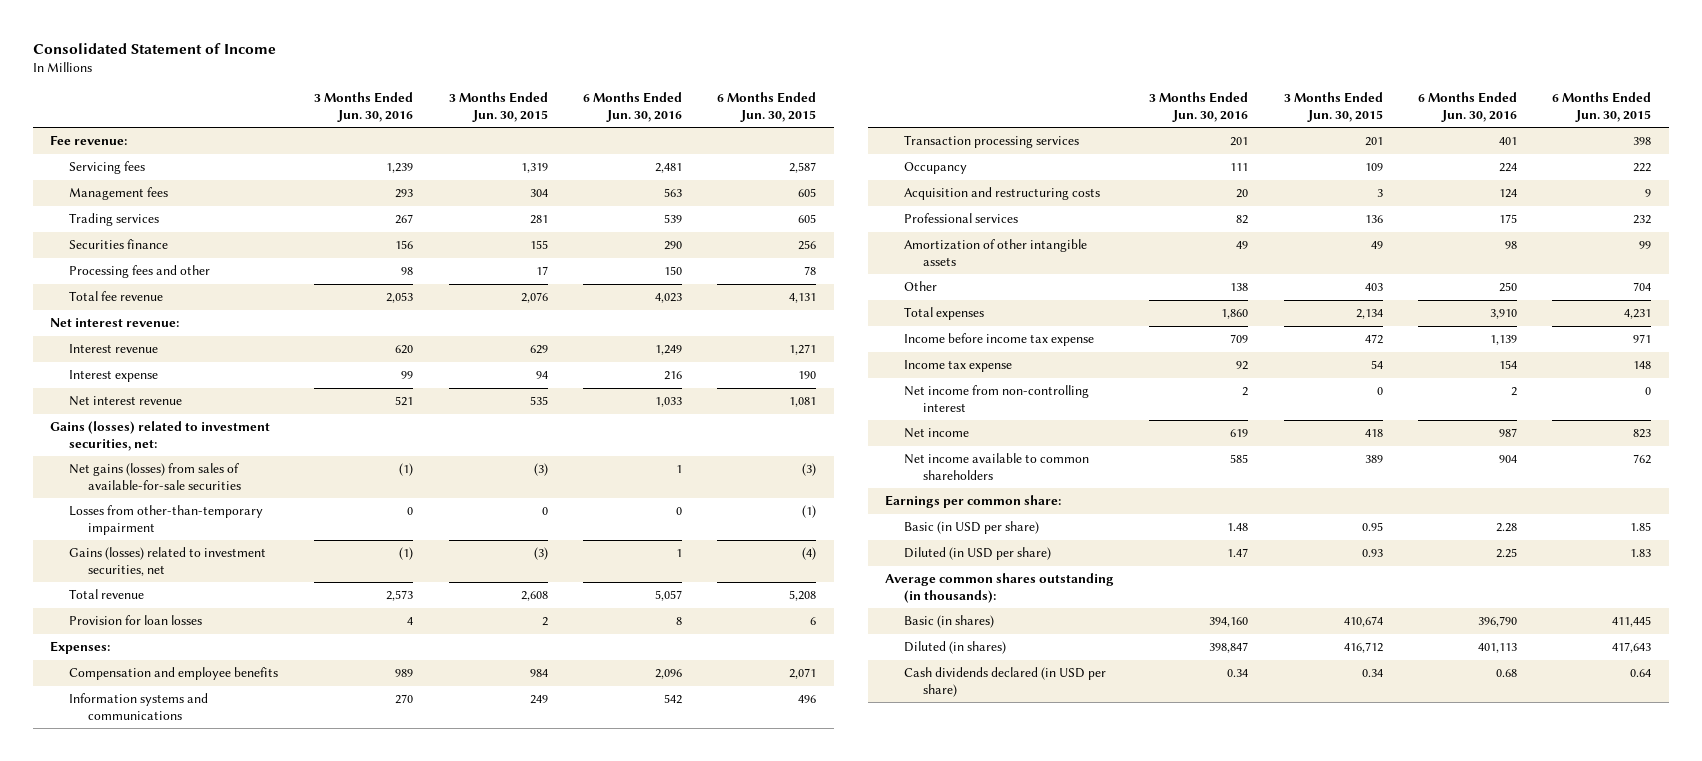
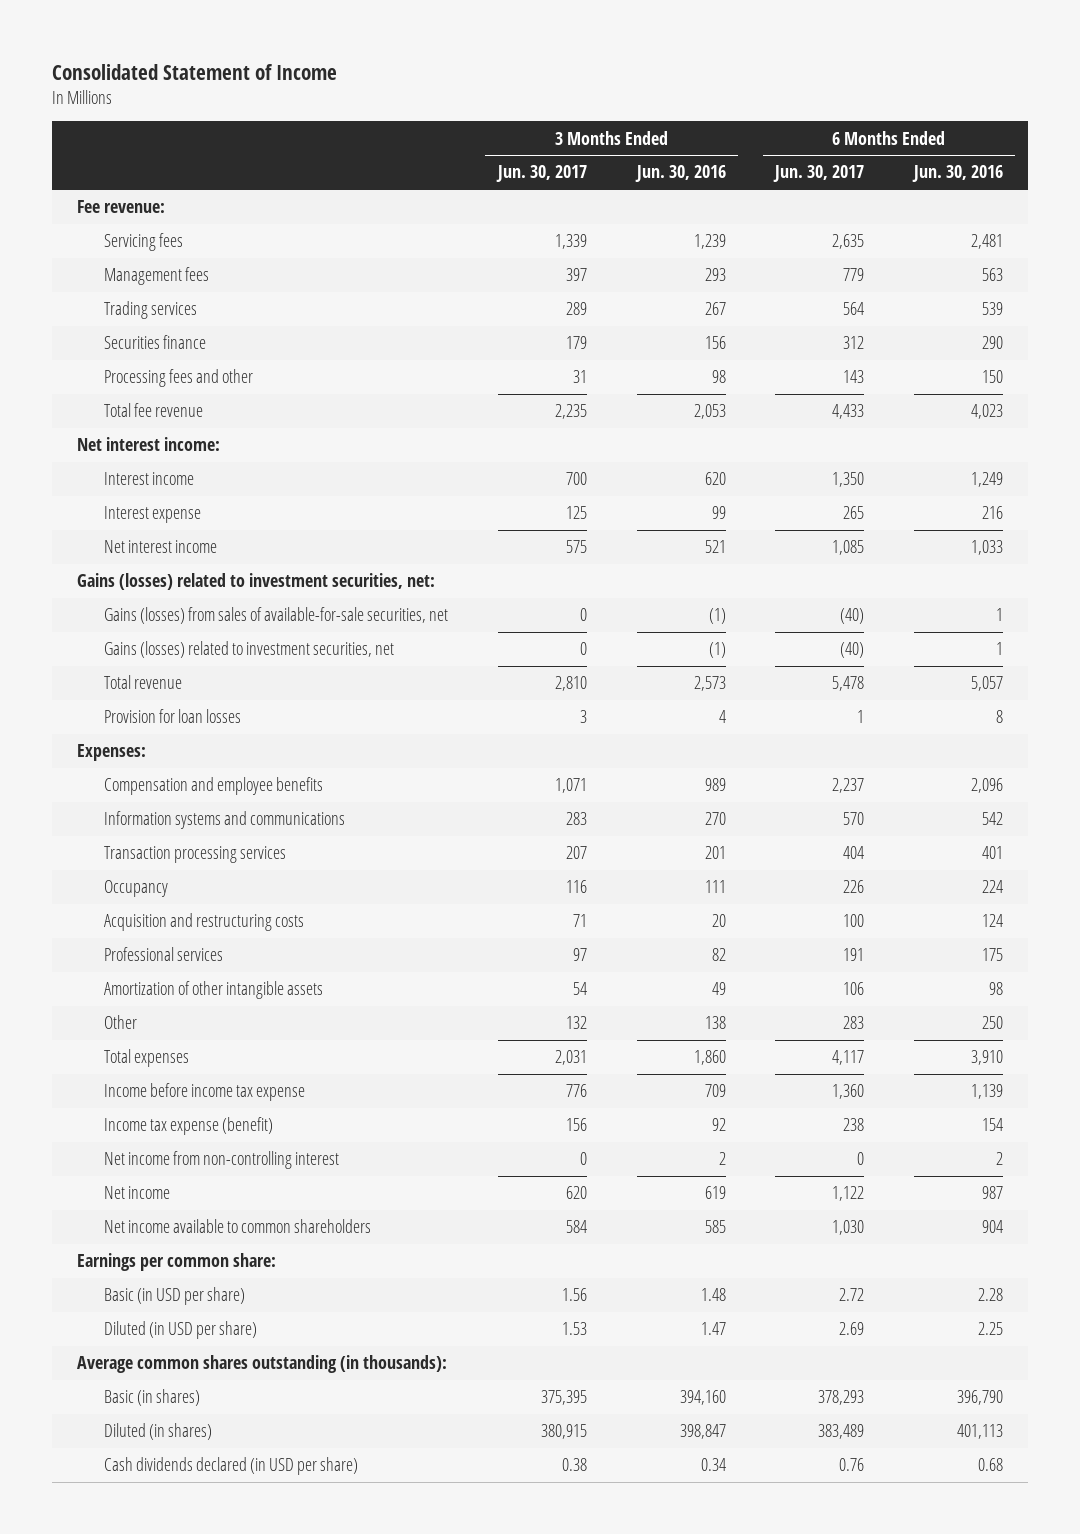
[448,92,548,122] 3 Months Ended Jun. 30, 2015 -> none
[717,92,817,122] 6 Months Ended Jun. 30, 2015 -> none
none -> [495,165,587,183] Jun. 30, 2017
none -> [773,165,865,183] Jun. 30, 2017
[50,318,180,328] Net interest revenue: -> [77,437,221,452] Net interest income:
[68,344,158,354] Interest revenue -> [104,472,195,486] Interest income
[68,396,182,407] Net interest revenue -> [104,540,218,554] Net interest income
[68,505,263,535] Losses from other-than-temporary impairment -> none
[68,463,241,490] Net gains (losses) from sales of available-for-sale securities -> [104,607,449,625] Gains (losses) from sales of available-for-sale securities, net
[903,360,1012,373] Income tax expense -> [104,1117,274,1136] Income tax expense (benefit)

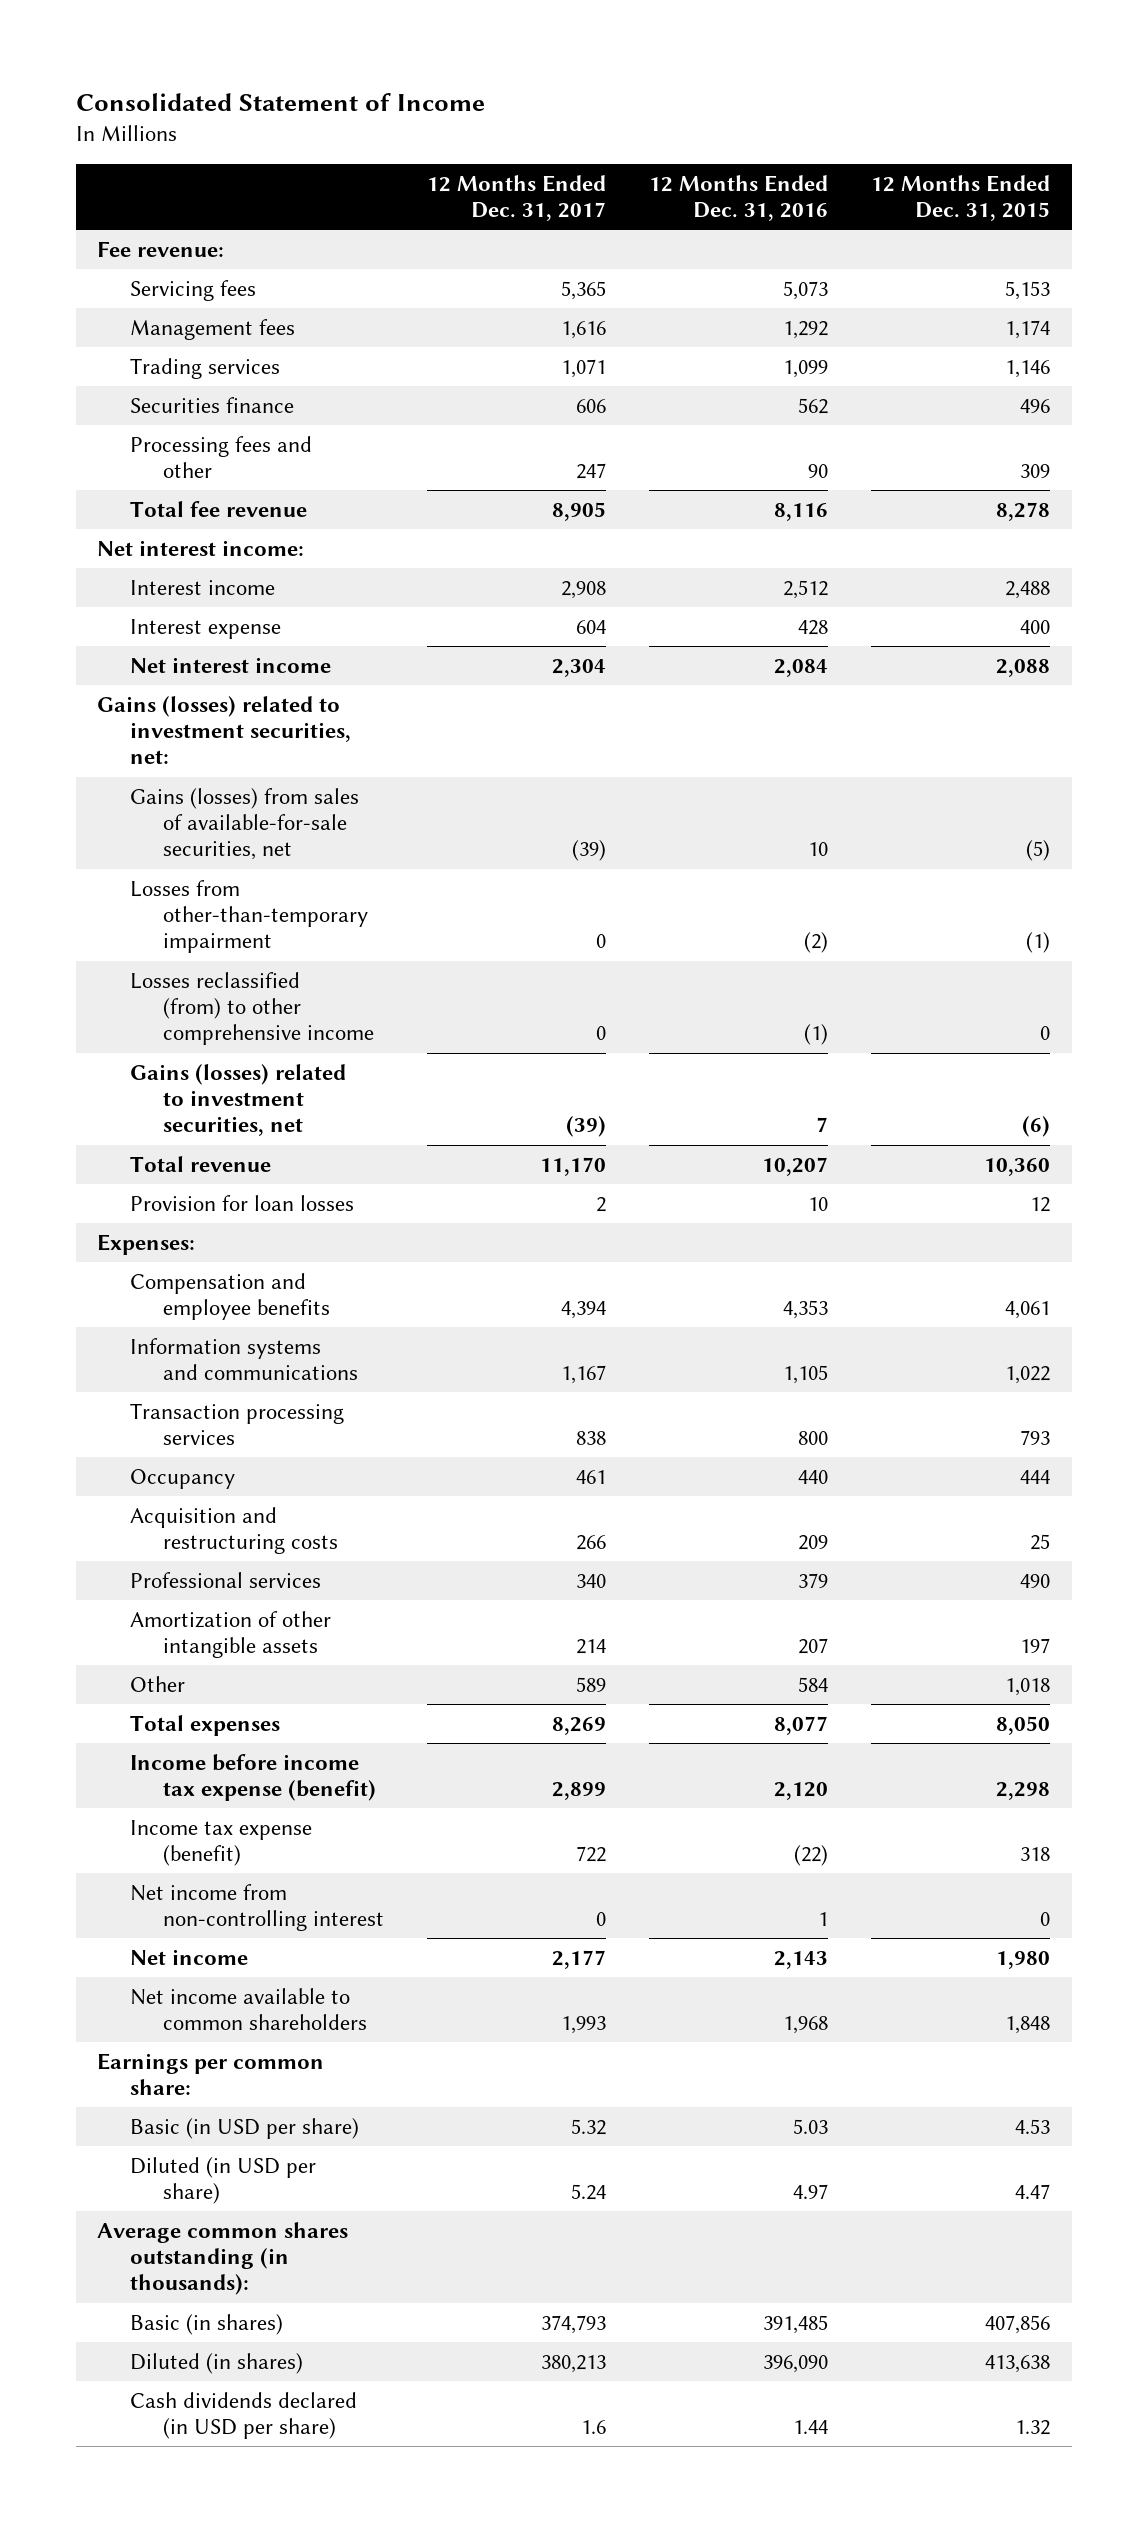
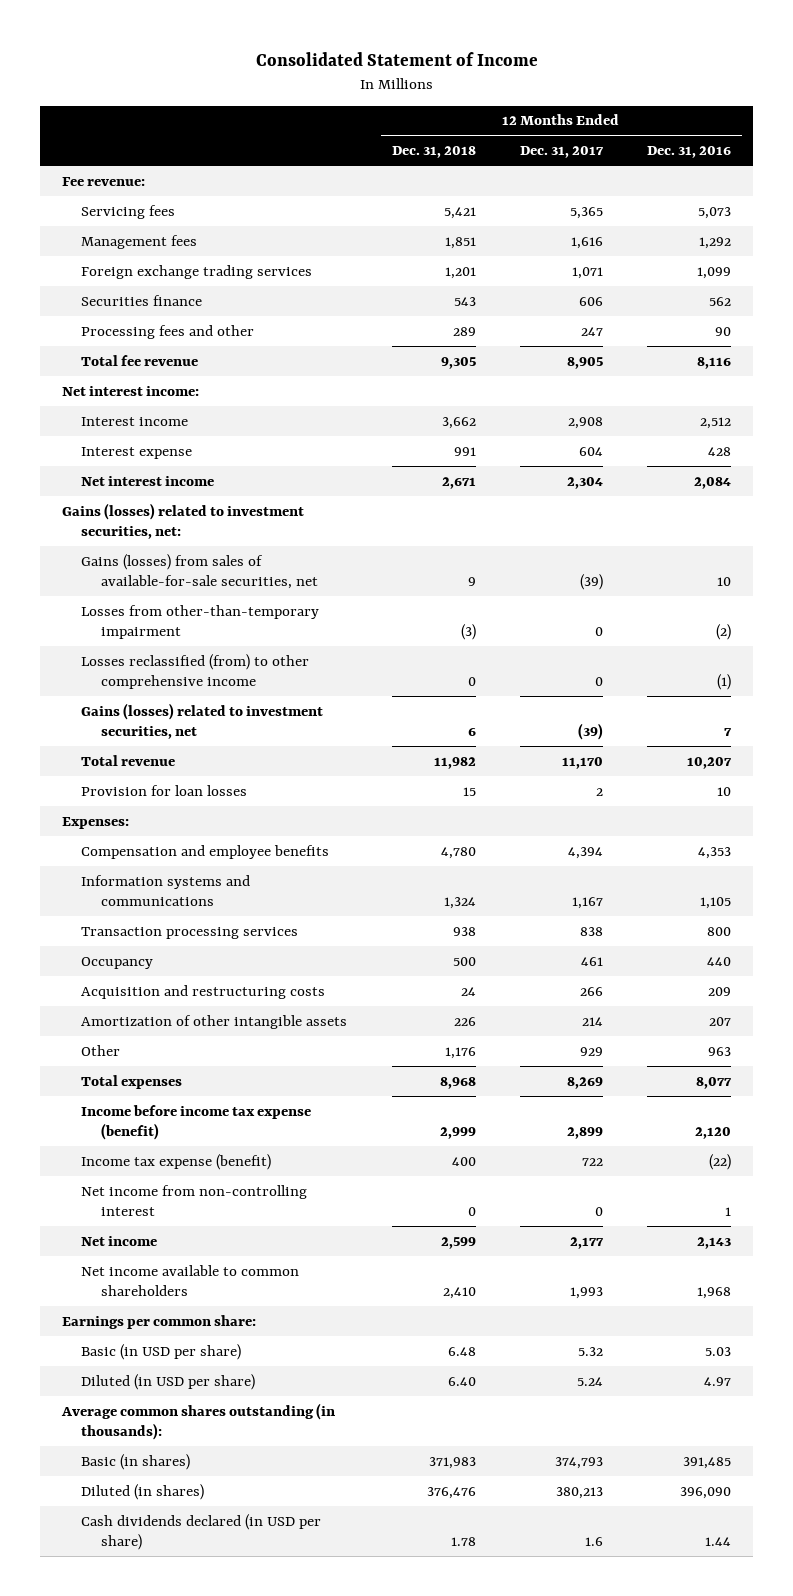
[871,174,1051,221] 12 Months Ended Dec. 31, 2015 -> none
none -> [391,146,476,159] Dec. 31, 2018
[130,357,281,379] Trading services -> [81,264,313,279] Foreign exchange trading services
[130,1571,322,1588] Professional services -> none
[576,1676,607,1692] 589 -> [579,1046,603,1056] 929
[798,1676,829,1692] 584 -> [708,1046,732,1056] 963

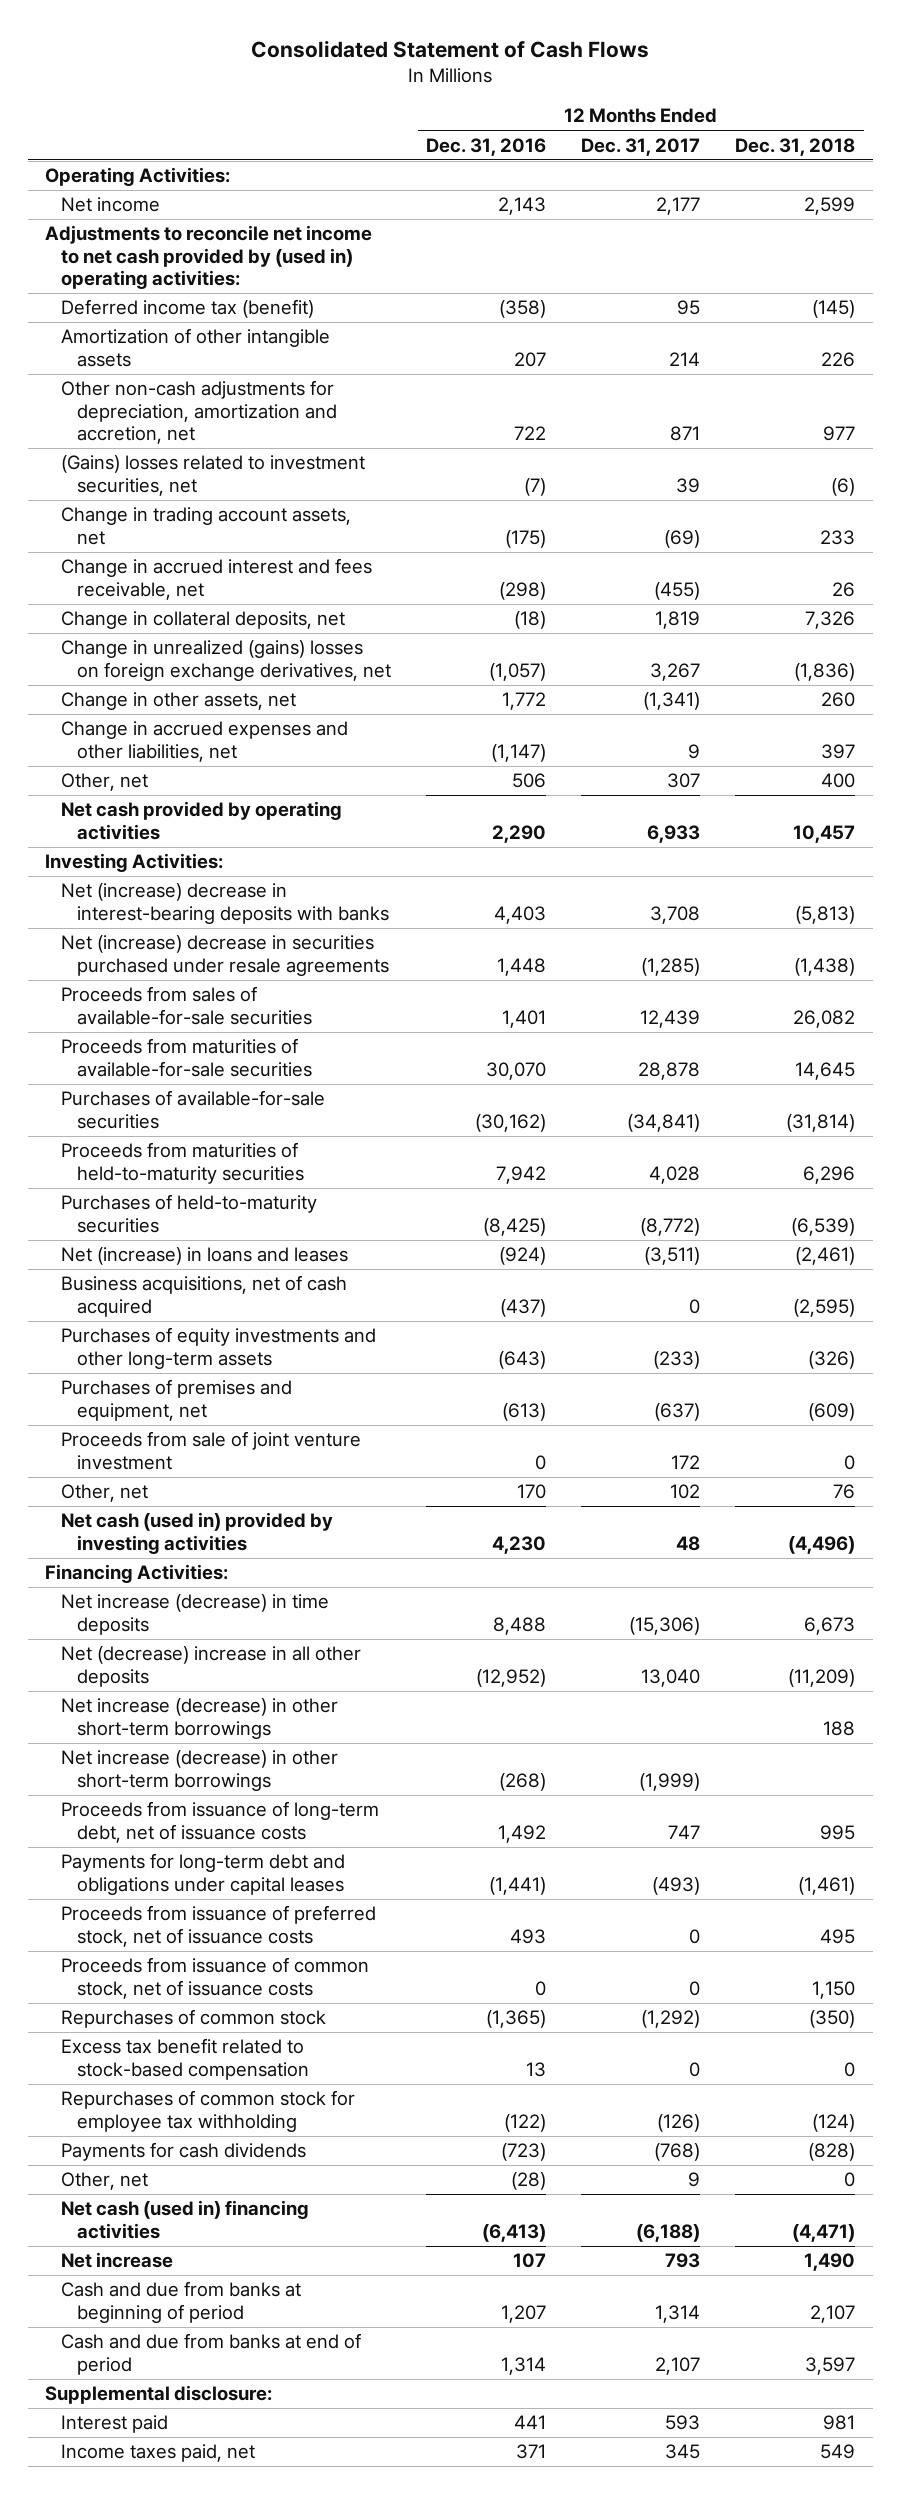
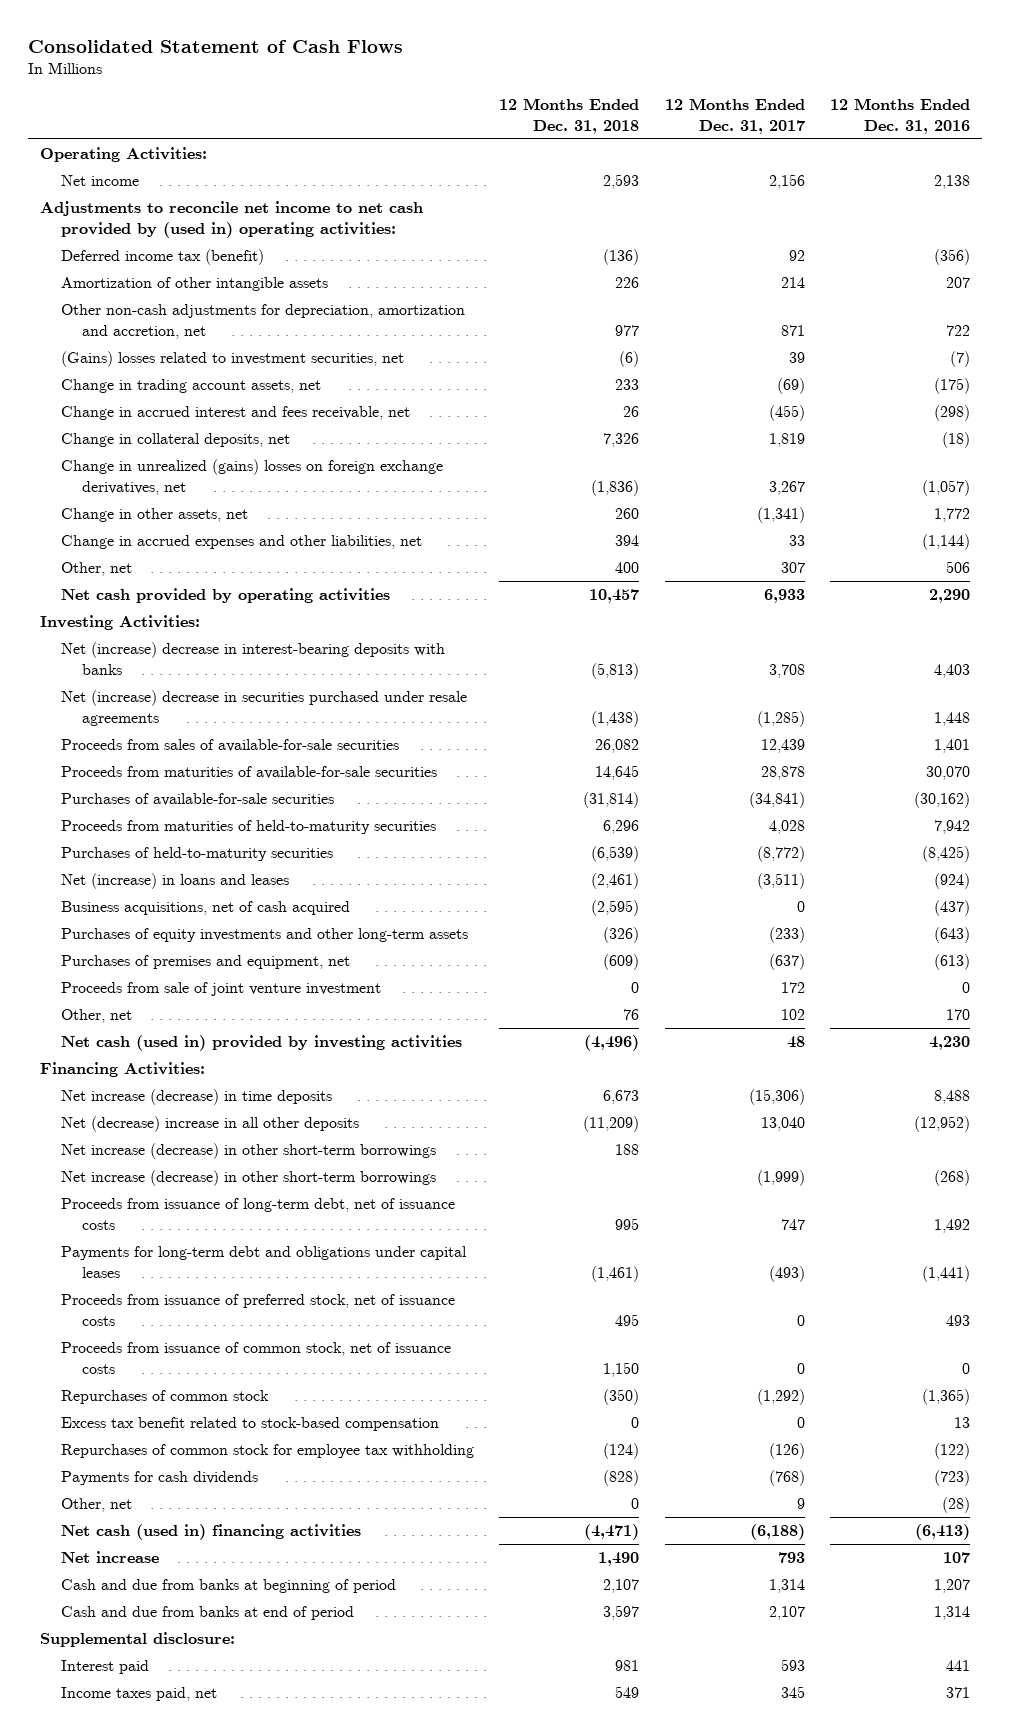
[498,197,547,216] 2,143 -> [933,175,970,190] 2,138
[656,197,701,216] 2,177 -> [768,174,805,190] 2,156
[804,197,856,216] 2,599 -> [603,174,640,190] 2,593
[499,300,547,319] (358) -> [933,249,970,266] (356)
[677,300,701,316] 95 -> [788,250,805,262] 92
[812,300,856,319] (145) -> [603,249,640,266] (136)
[491,743,547,762] (1,147) -> [921,534,970,551] (1,144)
[688,743,701,759] 9 -> [788,535,805,547] 33
[821,743,856,759] 397 -> [615,535,640,547] 394

